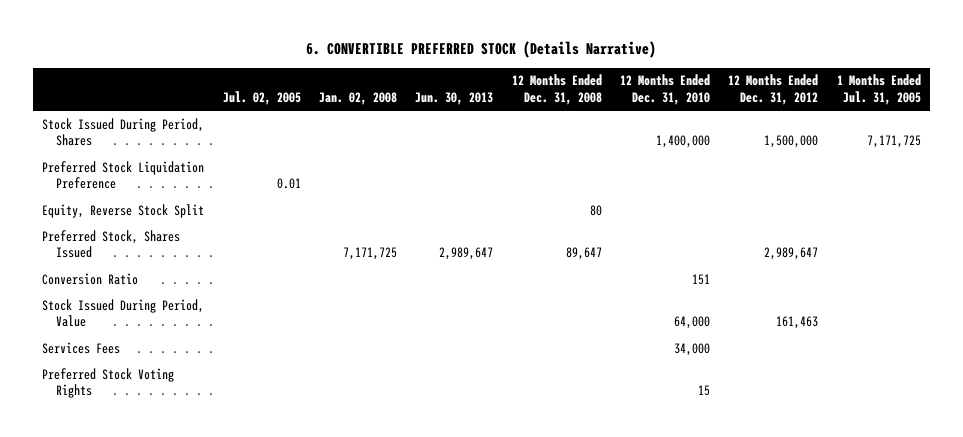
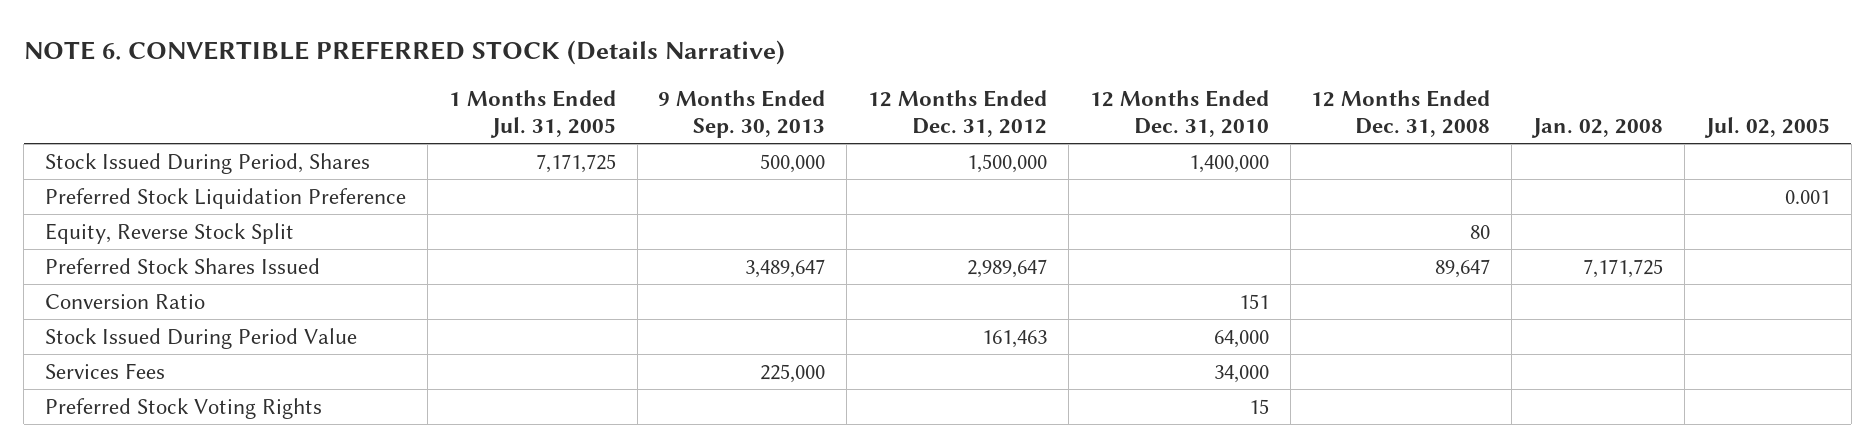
[306,41,657,59] 6. CONVERTIBLE PREFERRED STOCK (Details Narrative) -> [23,39,785,65] NOTE 6. CONVERTIBLE PREFERRED STOCK (Details Narrative)
[415,92,494,106] Jun. 30, 2013 -> none
none -> [658,89,826,139] 9 Months Ended Sep. 30, 2013
[276,178,301,190] 0.01 -> [1784,189,1830,204] 0.001
[42,229,181,259] Preferred Stock, Shares Issued -> [45,257,321,274] Preferred Stock Shares Issued
[42,298,205,328] Stock Issued During Period, Value -> [45,327,358,349] Stock Issued During Period Value

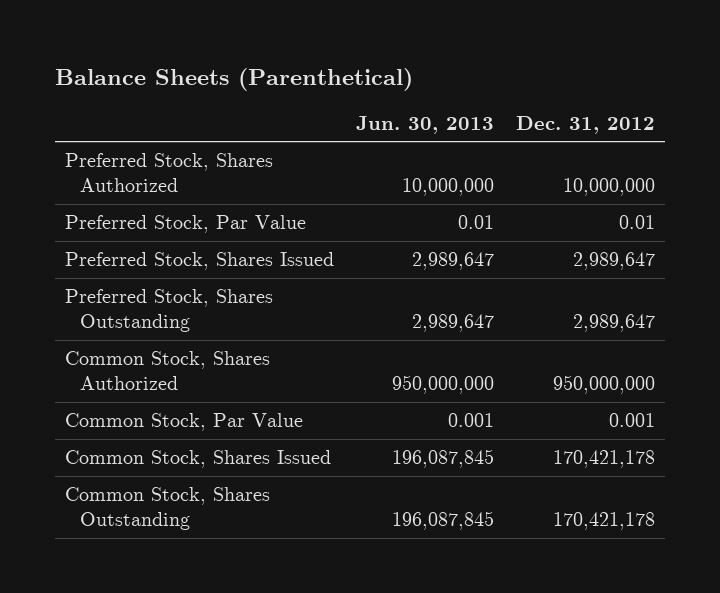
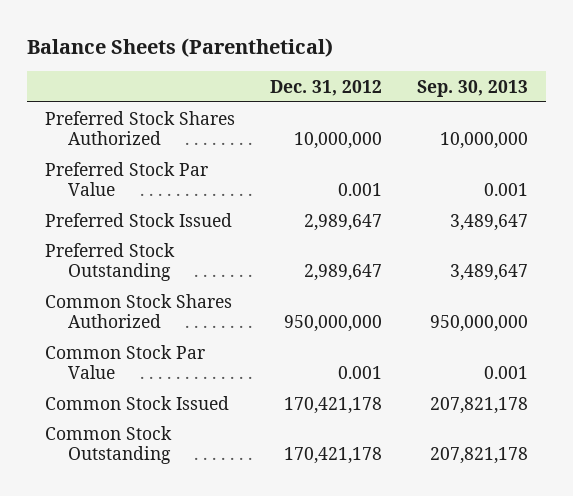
[356,115,495,134] Jun. 30, 2013 -> none
none -> [417,79,529,97] Sep. 30, 2013
[65,153,274,193] Preferred Stock, Shares Authorized -> [44,110,235,146] Preferred Stock Shares Authorized
[65,215,307,234] Preferred Stock, Par Value -> [44,161,208,197] Preferred Stock Par Value
[618,215,655,230] 0.01 -> [337,183,382,197] 0.001
[65,252,335,271] Preferred Stock, Shares Issued -> [44,212,232,227] Preferred Stock Issued
[65,289,274,333] Preferred Stock, Shares Outstanding -> [44,242,175,282] Preferred Stock Outstanding
[65,351,271,391] Common Stock, Shares Authorized -> [44,293,232,329] Common Stock Shares Authorized
[65,413,304,432] Common Stock, Par Value -> [44,344,205,380] Common Stock Par Value
[65,450,332,469] Common Stock, Shares Issued -> [44,395,229,410] Common Stock Issued
[65,487,271,531] Common Stock, Shares Outstanding -> [44,425,172,465] Common Stock Outstanding

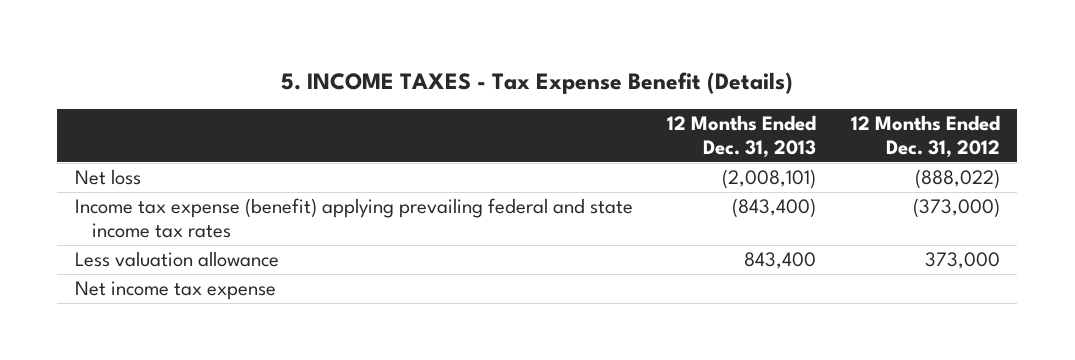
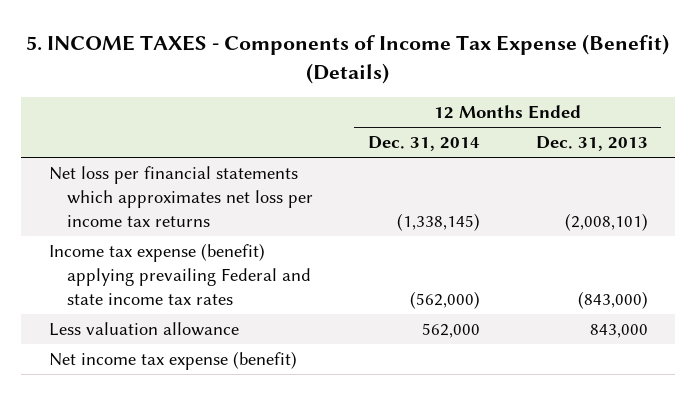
[281,71,794,94] 5. INCOME TAXES - Tax Expense Benefit (Details) -> [26,33,670,84] 5. INCOME TAXES - Components of Income Tax Expense (Benefit) (Details)
[850,115,1000,159] 12 Months Ended Dec. 31, 2012 -> none
none -> [368,136,481,152] Dec. 31, 2014
[74,169,141,186] Net loss -> [48,166,313,228] Net loss per financial statements which approximates net loss per income tax returns
[74,198,633,238] Income tax expense (benefit) applying prevailing federal and state income tax rates -> [48,243,311,306] Income tax expense (benefit) applying prevailing Federal and state income tax rates
[732,198,817,219] (843,400) -> [577,291,648,310] (843,000)
[744,252,817,270] 843,400 -> [589,324,648,339] 843,000
[74,281,276,301] Net income tax expense -> [48,351,297,371] Net income tax expense (benefit)

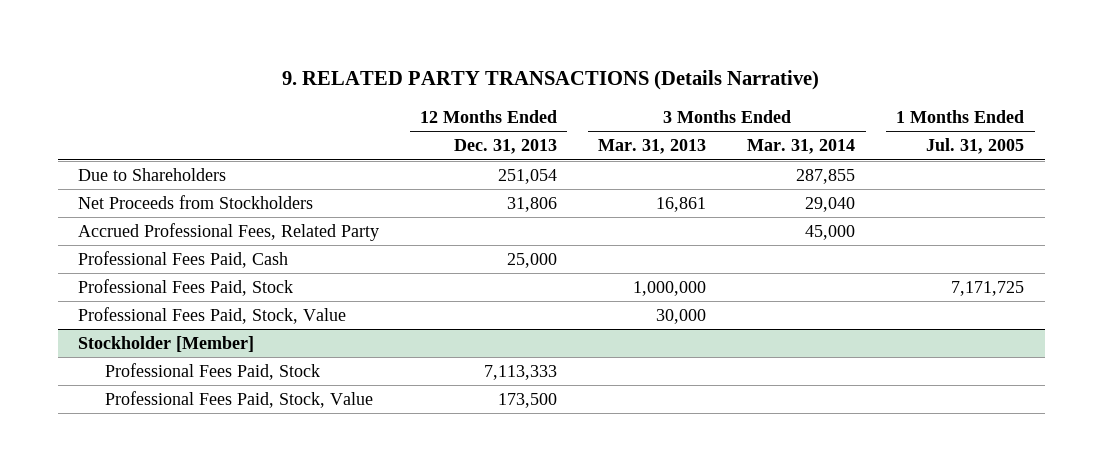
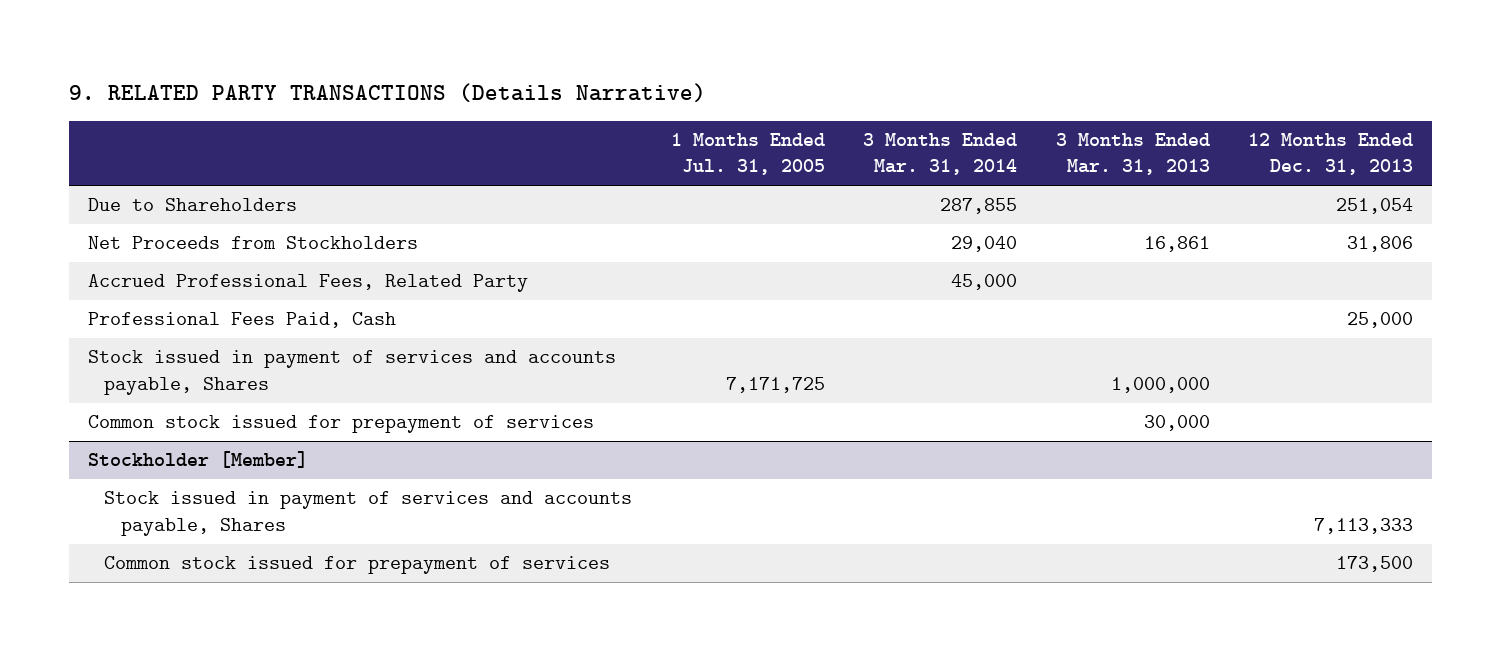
[78,278,294,296] Professional Fees Paid, Stock -> [87,350,616,395] Stock issued in payment of services and accounts payable, Shares
[78,306,347,324] Professional Fees Paid, Stock, Value -> [87,415,594,434] Common stock issued for prepayment of services
[105,362,321,380] Professional Fees Paid, Stock -> [104,491,633,536] Stock issued in payment of services and accounts payable, Shares
[105,390,374,408] Professional Fees Paid, Stock, Value -> [104,556,611,575] Common stock issued for prepayment of services

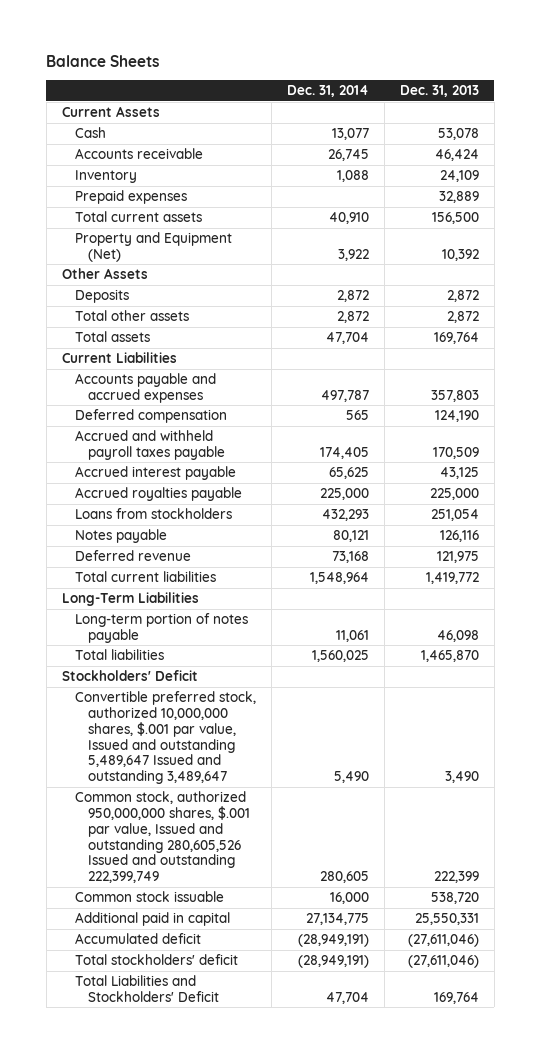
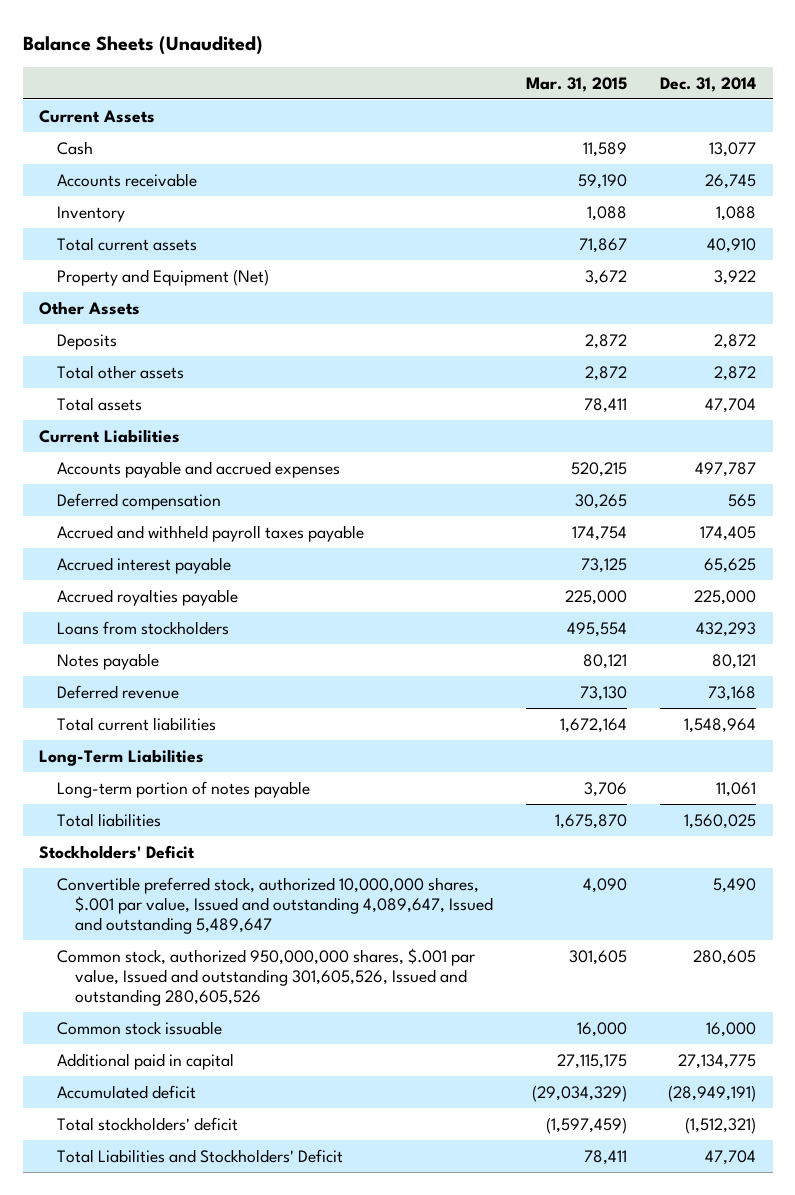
[46,54,160,67] Balance Sheets -> [22,35,263,55] Balance Sheets (Unaudited)
[399,85,479,98] Dec. 31, 2013 -> none
none -> [526,76,628,92] Mar. 31, 2015
[74,190,187,205] Prepaid expenses -> none
[74,691,256,785] Convertible preferred stock, authorized 10,000,000 shares, $.001 par value, Issued and outstanding 5,489,647 Issued and outstanding 3,489,647 -> [57,876,494,935] Convertible preferred stock, authorized 10,000,000 shares, $.001 par value, Issued and outstanding 4,089,647, Issued and outstanding 5,489,647
[74,791,250,884] Common stock, authorized 950,000,000 shares, $.001 par value, Issued and outstanding 280,605,526 Issued and outstanding 222,399,749 -> [57,947,476,1007] Common stock, authorized 950,000,000 shares, $.001 par value, Issued and outstanding 301,605,526, Issued and outstanding 280,605,526
[297,955,369,969] (28,949,191) -> [685,1116,757,1134] (1,512,321)

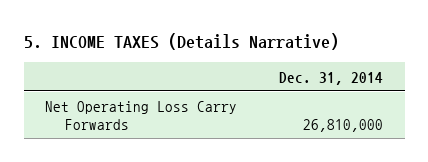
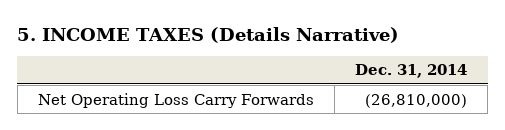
[303,118,384,132] 26,810,000 -> [365,93,468,108] (26,810,000)

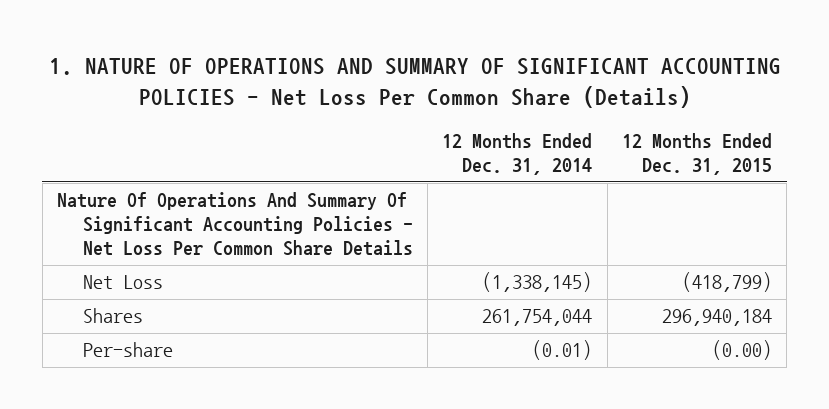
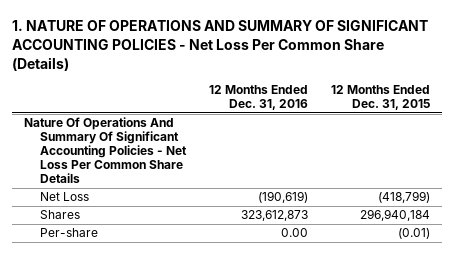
[442,133,593,176] 12 Months Ended Dec. 31, 2014 -> none
none -> [209,84,309,110] 12 Months Ended Dec. 31, 2016
[711,340,772,361] (0.00) -> [398,228,431,240] (0.01)

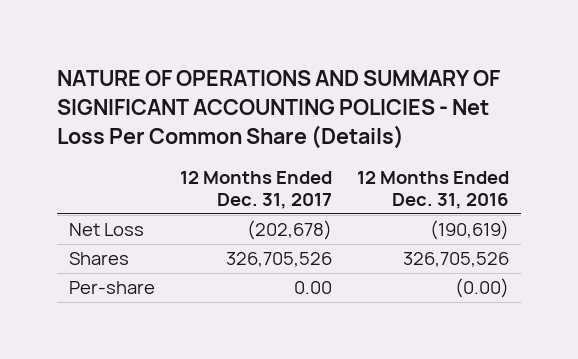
[12,20,429,71] 1. NATURE OF OPERATIONS AND SUMMARY OF SIGNIFICANT ACCOUNTING POLICIES - Net Loss Per Common Share (Details) -> [56,69,500,149] NATURE OF OPERATIONS AND SUMMARY OF SIGNIFICANT ACCOUNTING POLICIES - Net Loss Per Common Share (Details)
[331,84,431,110] 12 Months Ended Dec. 31, 2015 -> none
none -> [180,170,333,210] 12 Months Ended Dec. 31, 2017
[23,117,188,184] Nature Of Operations And Summary Of Significant Accounting Policies - Net Loss Per Common Share Details -> none
[241,210,309,222] 323,612,873 -> [403,252,510,268] 326,705,526
[281,228,309,238] 0.00 -> [455,278,510,299] (0.00)

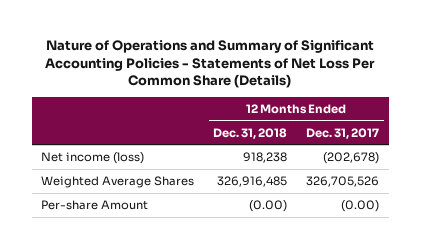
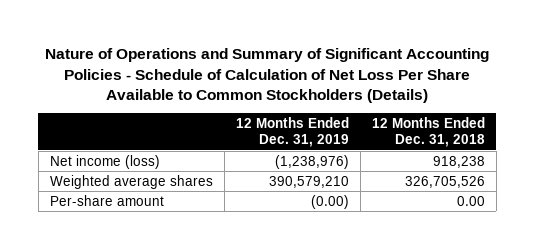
[45,39,376,89] Nature of Operations and Summary of Significant Accounting Policies - Statements of Net Loss Per Common Share (Details) -> [45,47,490,104] Nature of Operations and Summary of Significant Accounting Policies - Schedule of Calculation of Net Loss Per Share Available to Common Stockholders (Details)
[306,127,380,139] Dec. 31, 2017 -> none
none -> [235,117,349,148] 12 Months Ended Dec. 31, 2019
[41,176,195,189] Weighted Average Shares -> [49,174,213,189] Weighted average shares
[217,176,288,188] 326,916,485 -> [404,175,485,188] 326,705,526
[41,200,149,211] Per-share Amount -> [49,194,164,206] Per-share amount
[249,200,288,213] (0.00) -> [456,195,485,206] 0.00

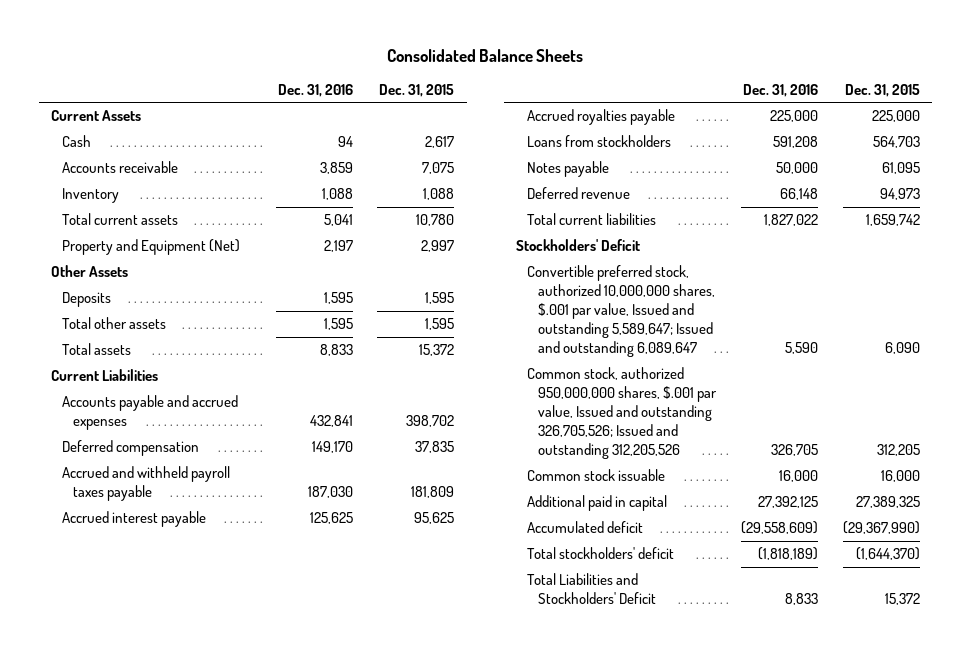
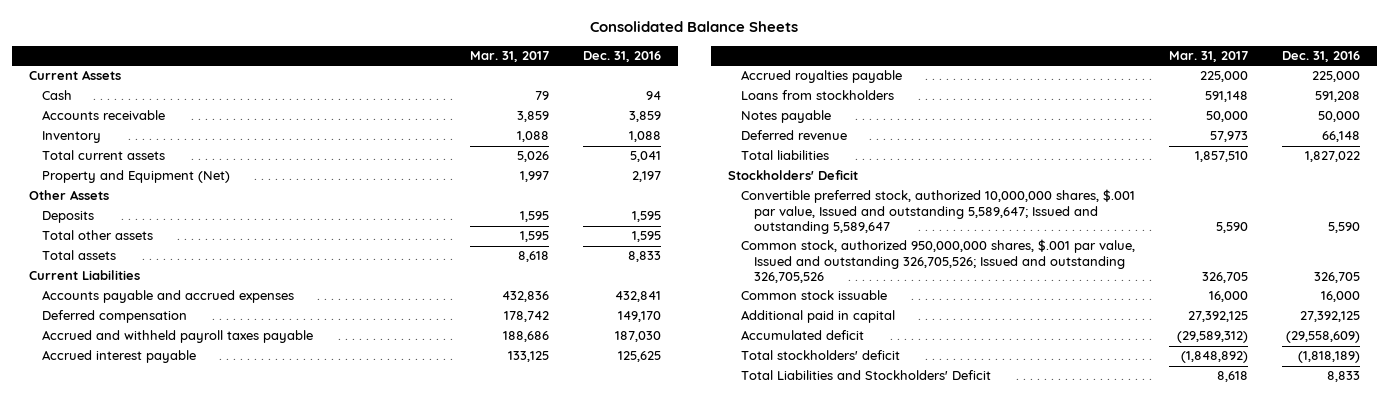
[379,83,455,97] Dec. 31, 2015 -> none
none -> [470,50,550,62] Mar. 31, 2017
[527,213,657,226] Total current liabilities -> [740,150,829,161] Total liabilities
[527,265,716,358] Convertible preferred stock, authorized 10,000,000 shares, $.001 par value, Issued and outstanding 5,589,647; Issued and outstanding 6,089,647 -> [740,189,1135,234] Convertible preferred stock, authorized 10,000,000 shares, $.001 par value, Issued and outstanding 5,589,647; Issued and outstanding 5,589,647
[527,367,718,460] Common stock, authorized 950,000,000 shares, $.001 par value, Issued and outstanding 326,705,526; Issued and outstanding 312,205,526 -> [740,239,1135,283] Common stock, authorized 950,000,000 shares, $.001 par value, Issued and outstanding 326,705,526; Issued and outstanding 326,705,526

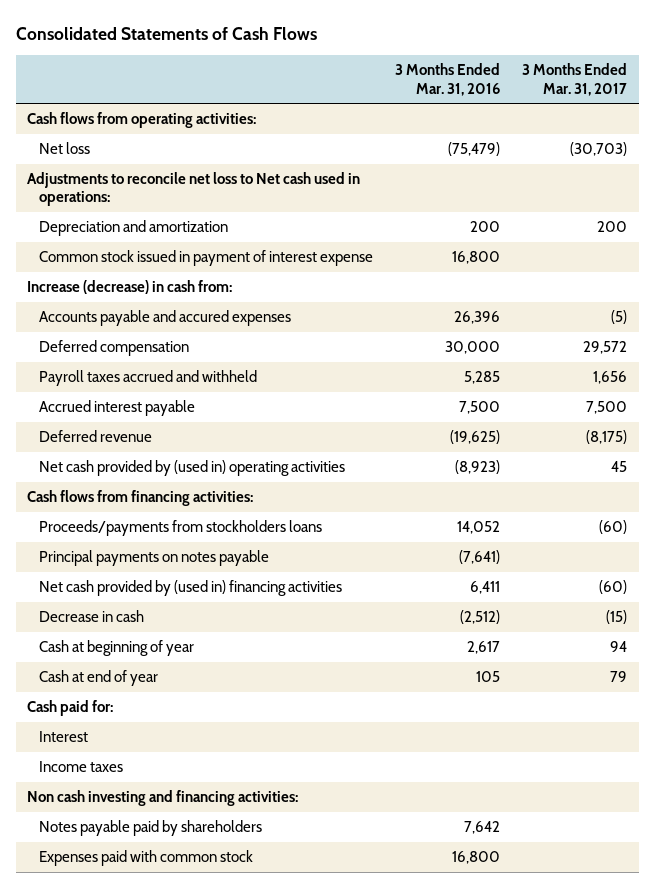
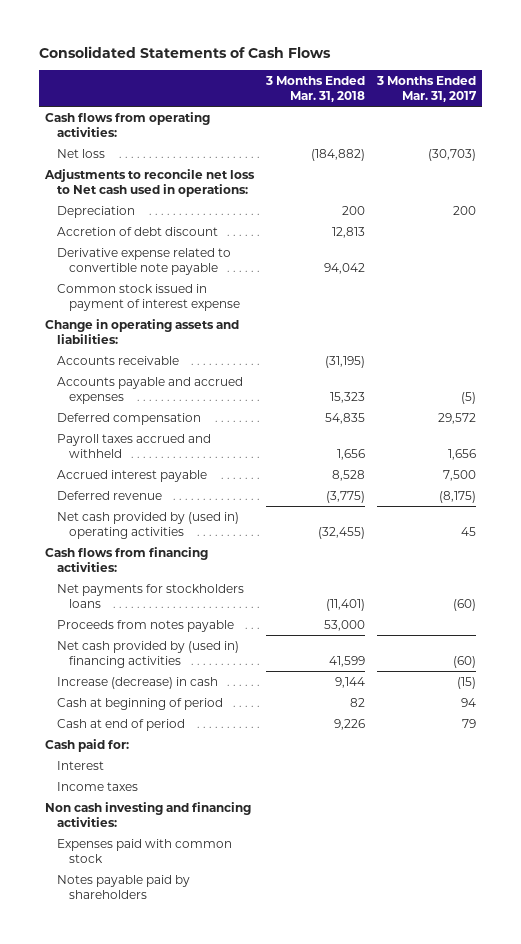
[395,63,501,96] 3 Months Ended Mar. 31, 2016 -> none
none -> [265,75,366,102] 3 Months Ended Mar. 31, 2018
[38,220,228,237] Depreciation and amortization -> [57,205,136,218] Depreciation
none -> [57,226,219,236] Accretion of debt discount
none -> [57,247,232,275] Derivative expense related to convertible note payable
[27,280,233,295] Increase (decrease) in cash from: -> none
none -> [45,318,240,344] Change in operating assets and liabilities:
none -> [57,355,180,365] Accounts receivable
[38,310,291,327] Accounts payable and accured expenses -> [57,376,244,404] Accounts payable and accrued expenses
[38,520,322,537] Proceeds/payments from stockholders loans -> [57,583,245,608] Net payments for stockholders loans
[38,550,269,567] Principal payments on notes payable -> [57,619,235,632] Proceeds from notes payable
[38,610,144,623] Decrease in cash -> [57,676,219,689] Increase (decrease) in cash
[38,640,194,657] Cash at beginning of year -> [57,697,224,710] Cash at beginning of period
[38,670,158,687] Cash at end of year -> [57,718,186,731] Cash at end of period
[38,820,262,837] Notes payable paid by shareholders -> [57,874,191,899] Notes payable paid by shareholders

